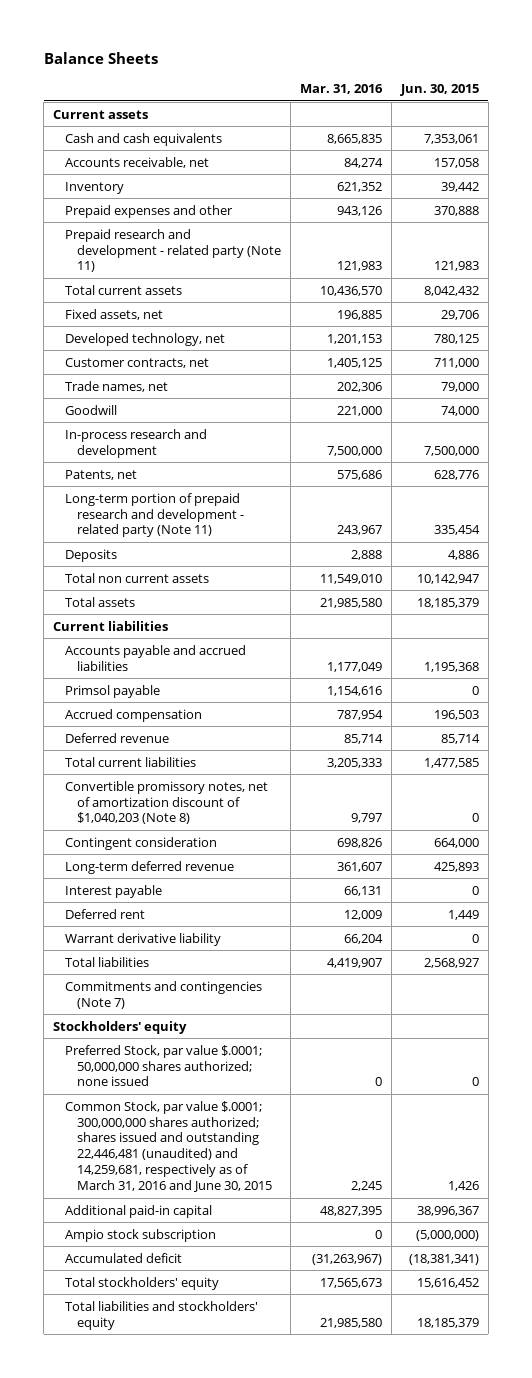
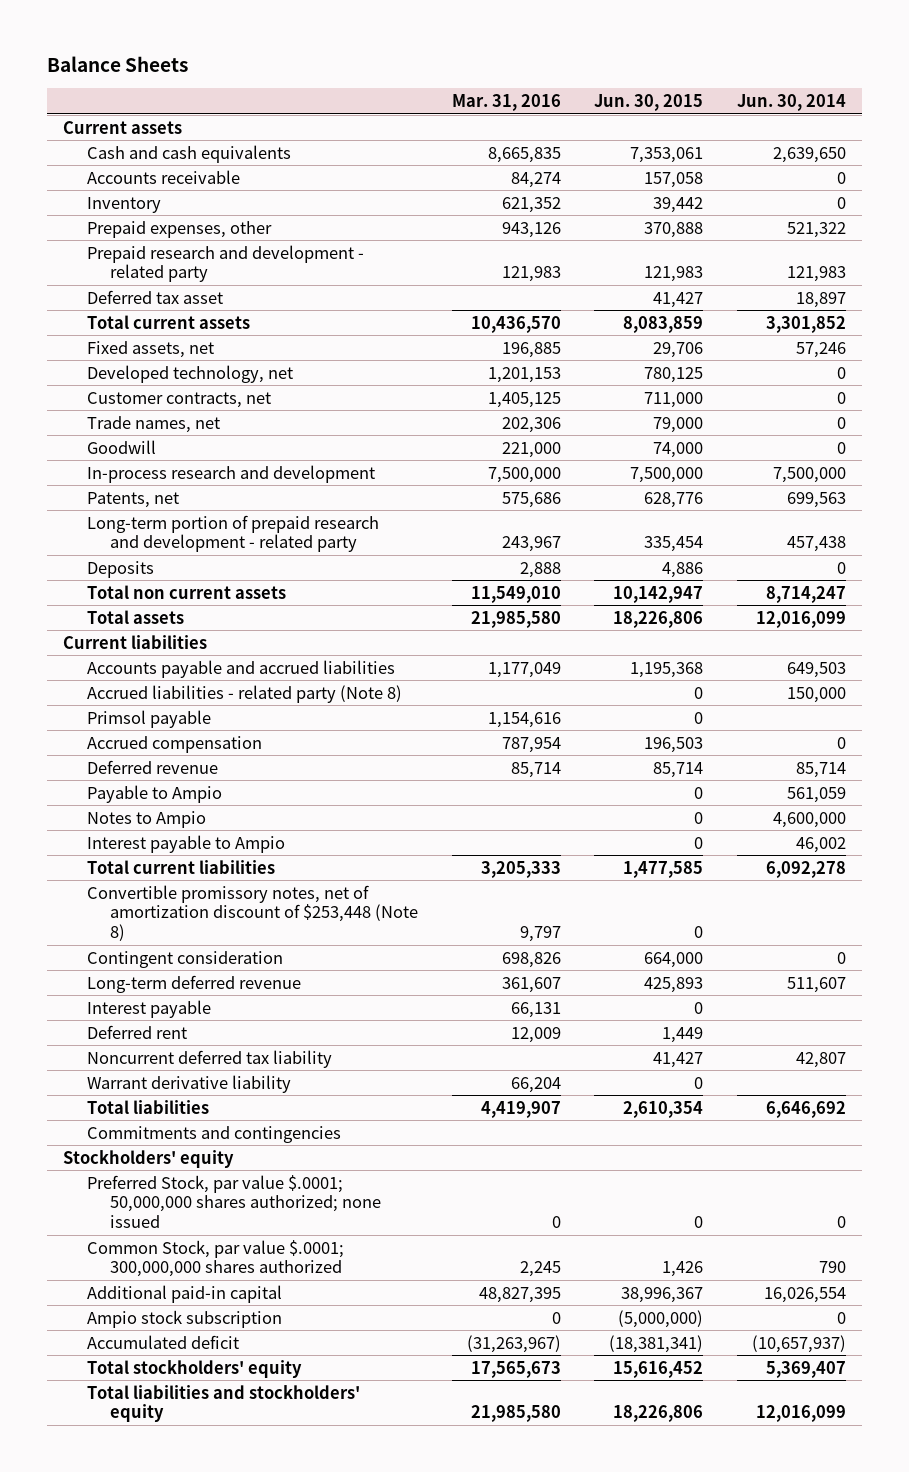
none -> [736,93,846,111] Jun. 30, 2014
[65,156,210,168] Accounts receivable, net -> [86,169,240,184] Accounts receivable
[65,204,234,218] Prepaid expenses and other -> [86,220,272,238] Prepaid expenses, other
[65,228,281,273] Prepaid research and development - related party (Note 11) -> [86,244,364,283] Prepaid research and development - related party
none -> [86,289,223,304] Deferred tax asset
[423,285,479,296] 8,042,432 -> [623,315,704,333] 8,083,859
[65,492,244,538] Long-term portion of prepaid research and development - related party (Note 11) -> [86,514,379,553] Long-term portion of prepaid research and development - related party
[416,597,479,608] 18,185,379 -> [613,610,704,628] 18,226,806
none -> [86,684,402,703] Accrued liabilities - related party (Note 8)
none -> [86,784,222,803] Payable to Ampio
none -> [86,810,206,828] Notes to Ampio
none -> [86,834,285,853] Interest payable to Ampio
[65,780,269,825] Convertible promissory notes, net of amortization discount of $1,040,203 (Note 8) -> [86,884,419,942] Convertible promissory notes, net of amortization discount of $253,448 (Note 8)
none -> [86,1049,332,1068] Noncurrent deferred tax liability
[423,957,479,968] 2,568,927 -> [623,1100,704,1118] 2,610,354
[65,980,263,1009] Commitments and contingencies (Note 7) -> [86,1125,341,1143] Commitments and contingencies
[65,1100,272,1193] Common Stock, par value $.0001; 300,000,000 shares authorized; shares issued and outstanding 22,446,481 (unaudited) and 14,259,681, respectively as of March 31, 2016 and June 30, 2015 -> [86,1239,344,1278] Common Stock, par value $.0001; 300,000,000 shares authorized
[416,1317,479,1328] 18,185,379 -> [613,1405,704,1423] 18,226,806

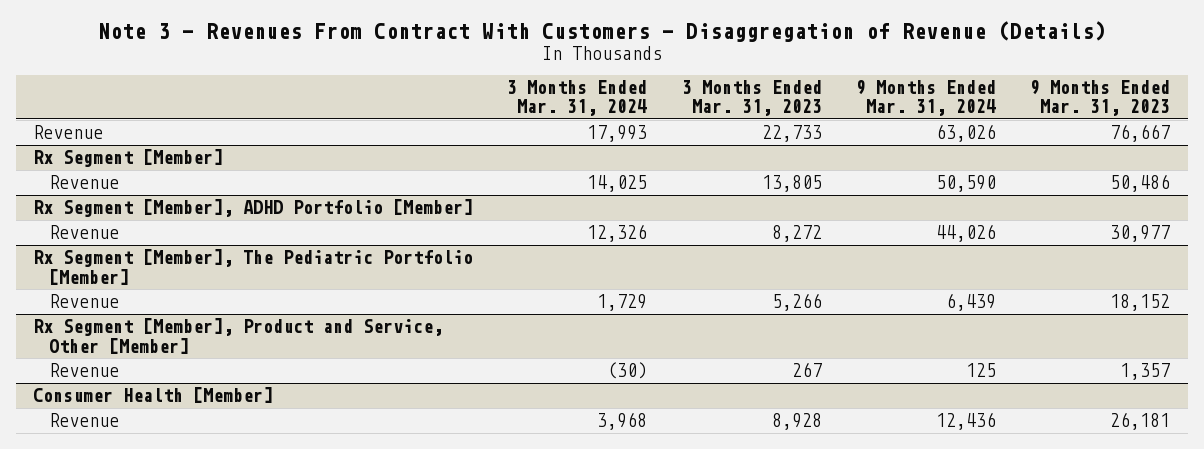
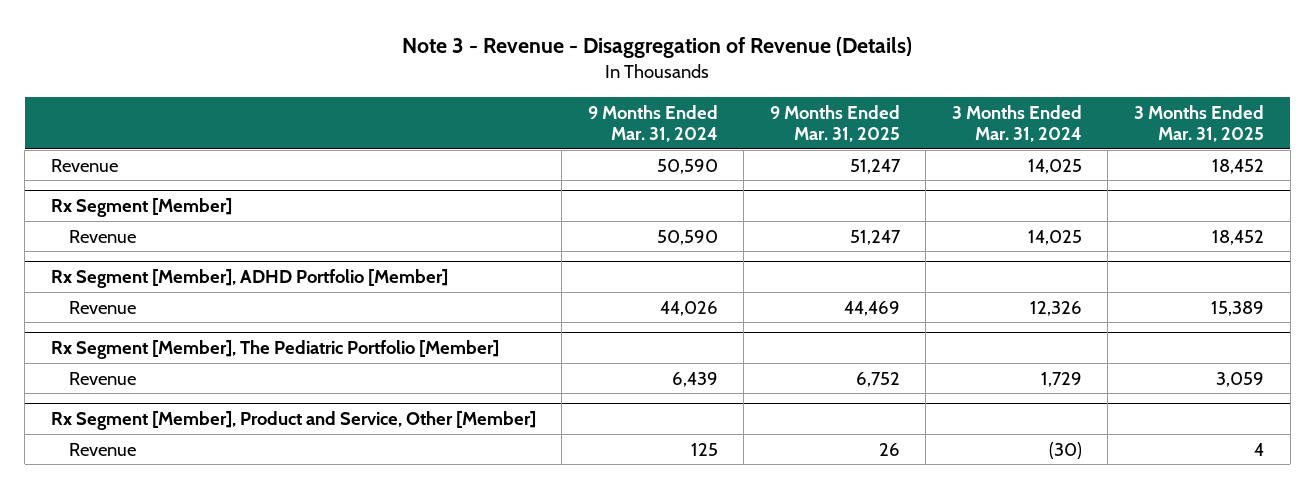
[97,21,1106,43] Note 3 - Revenues From Contract With Customers - Disaggregation of Revenue (Details) -> [402,37,913,59] Note 3 - Revenue - Disaggregation of Revenue (Details)
[681,80,822,117] 3 Months Ended Mar. 31, 2023 -> none
[1030,80,1171,117] 9 Months Ended Mar. 31, 2023 -> none
none -> [769,104,900,143] 9 Months Ended Mar. 31, 2025
none -> [1133,104,1264,143] 3 Months Ended Mar. 31, 2025
[587,125,648,143] 17,993 -> [1027,158,1082,174] 14,025
[936,124,997,143] 63,026 -> [656,158,718,174] 50,590
[33,387,274,404] Consumer Health [Member] -> none
[49,413,120,428] Revenue -> none

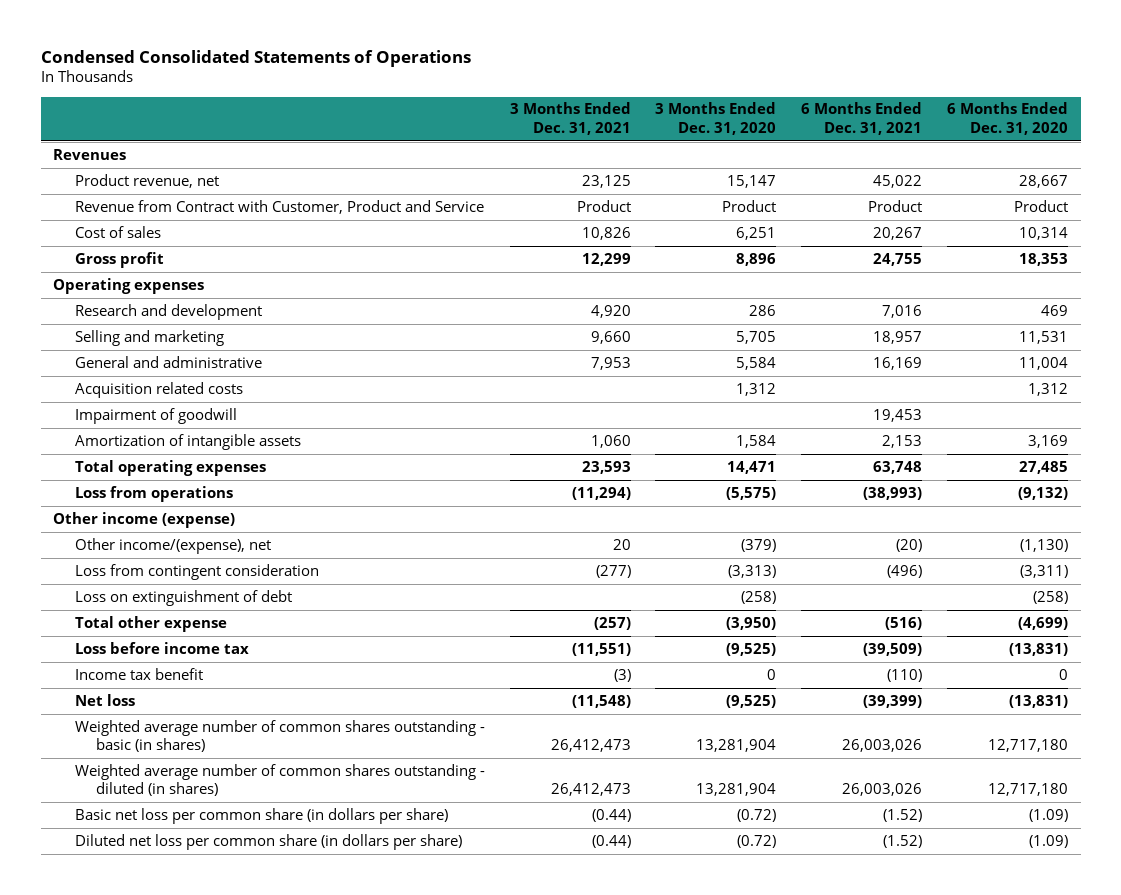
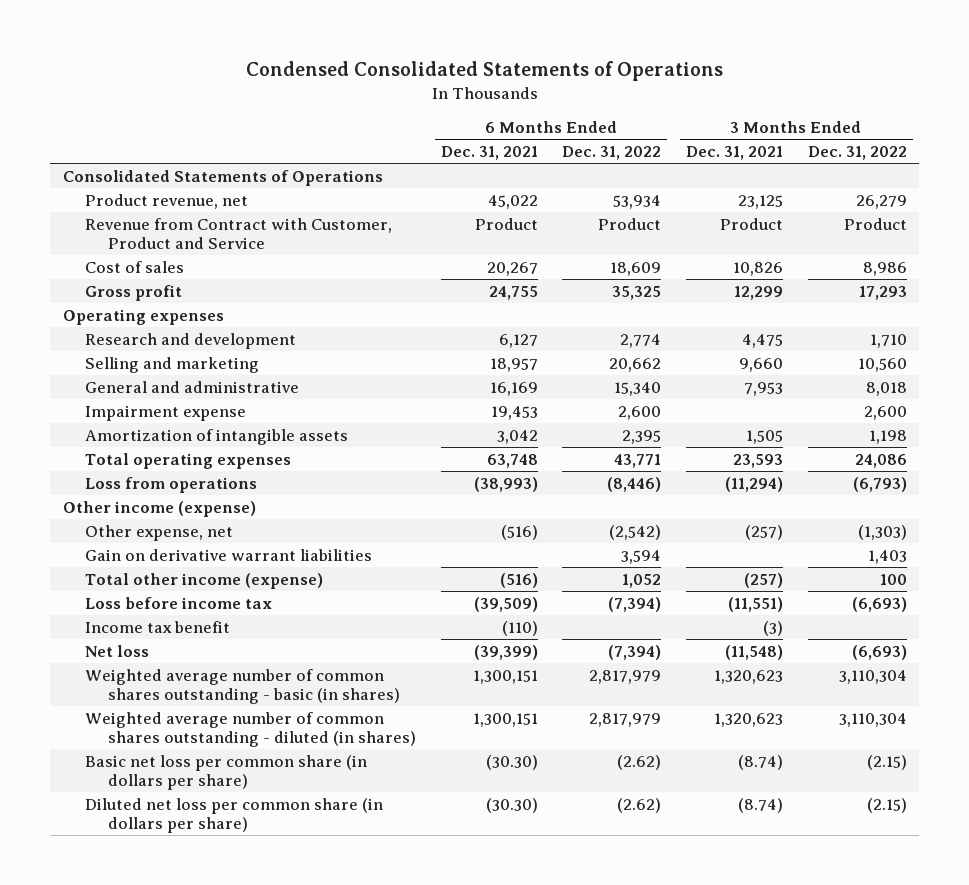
[655,102,777,135] 3 Months Ended Dec. 31, 2020 -> none
[947,102,1069,135] 6 Months Ended Dec. 31, 2020 -> none
none -> [562,146,662,161] Dec. 31, 2022
none -> [807,146,907,161] Dec. 31, 2022
[53,148,127,160] Revenues -> [62,169,383,186] Consolidated Statements of Operations
[590,304,631,318] 4,920 -> [741,333,783,348] 4,475
[882,304,923,318] 7,016 -> [498,333,538,348] 6,127
[74,381,243,398] Acquisition related costs -> none
[74,407,237,424] Impairment of goodwill -> [85,404,247,421] Impairment expense
[590,434,631,448] 1,060 -> [745,429,783,444] 1,505
[882,434,923,448] 2,153 -> [496,429,538,444] 3,042
[74,563,319,580] Loss from contingent consideration -> none
[74,589,292,606] Loss on extinguishment of debt -> none
[74,537,271,554] Other income/(expense), net -> [85,524,234,541] Other expense, net
[612,538,631,550] 20 -> [744,524,783,540] (257)
[896,538,923,552] (20) -> [500,524,538,540] (516)
none -> [85,548,373,561] Gain on derivative warrant liabilities
[74,615,227,632] Total other expense -> [85,572,324,589] Total other income (expense)
[550,739,631,753] 26,412,473 -> [713,669,783,684] 1,320,623
[842,739,923,753] 26,003,026 -> [472,669,538,684] 1,300,151
[550,783,631,797] 26,412,473 -> [713,712,783,727] 1,320,623
[842,783,923,797] 26,003,026 -> [472,712,538,727] 1,300,151
[591,808,631,822] (0.44) -> [737,754,783,770] (8.74)
[883,808,923,822] (1.52) -> [485,754,538,770] (30.30)
[591,834,631,848] (0.44) -> [737,797,783,813] (8.74)
[883,834,923,848] (1.52) -> [485,797,538,813] (30.30)

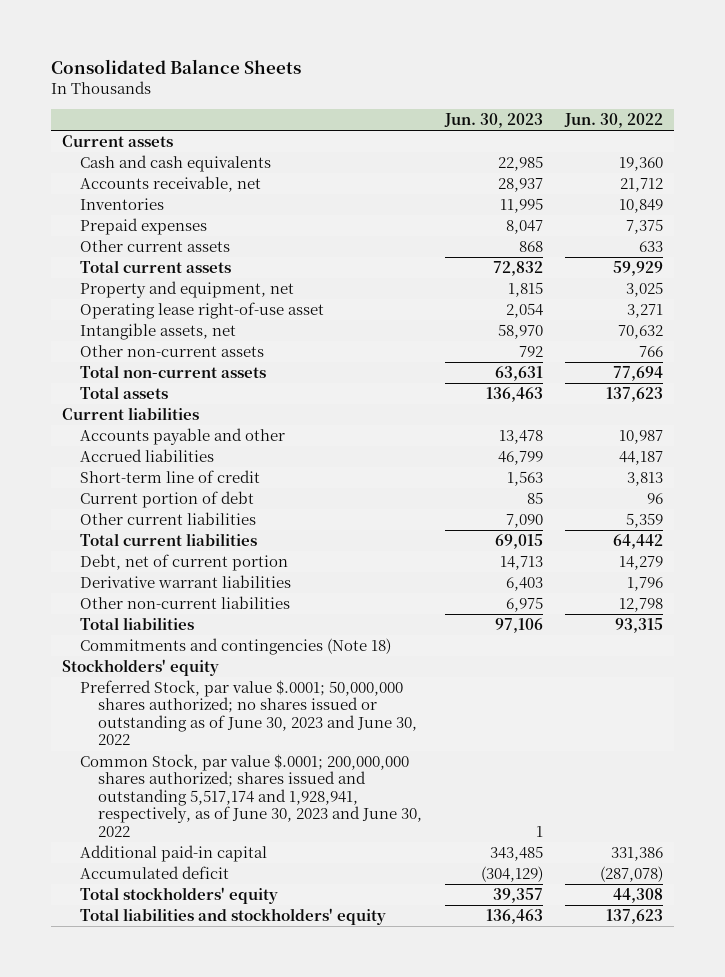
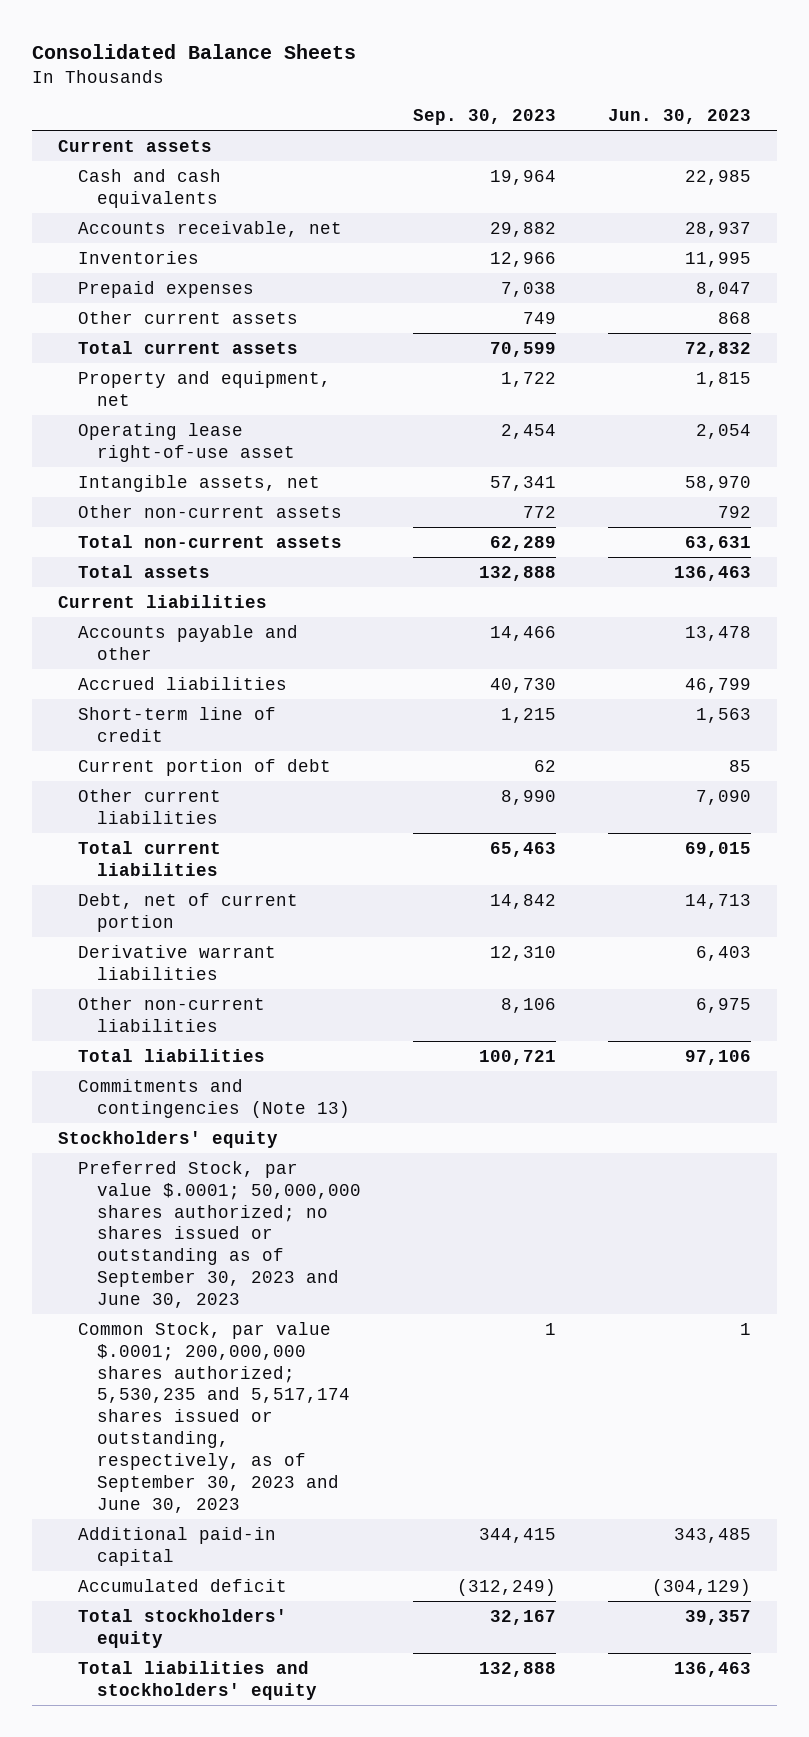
[563,113,663,129] Jun. 30, 2022 -> none
none -> [412,108,556,125] Sep. 30, 2023
[80,638,392,656] Commitments and contingencies (Note 18) -> [77,1078,350,1118] Commitments and contingencies (Note 13)
[80,680,418,746] Preferred Stock, par value $.0001; 50,000,000 shares authorized; no shares issued or outstanding as of June 30, 2023 and June 30, 2022 -> [77,1160,361,1309] Preferred Stock, par value $.0001; 50,000,000 shares authorized; no shares issued or outstanding as of September 30, 2023 and June 30, 2023
[80,754,423,837] Common Stock, par value $.0001; 200,000,000 shares authorized; shares issued and outstanding 5,517,174 and 1,928,941, respectively, as of June 30, 2023 and June 30, 2022 -> [77,1321,350,1514] Common Stock, par value $.0001; 200,000,000 shares authorized; 5,530,235 and 5,517,174 shares issued or outstanding, respectively, as of September 30, 2023 and June 30, 2023

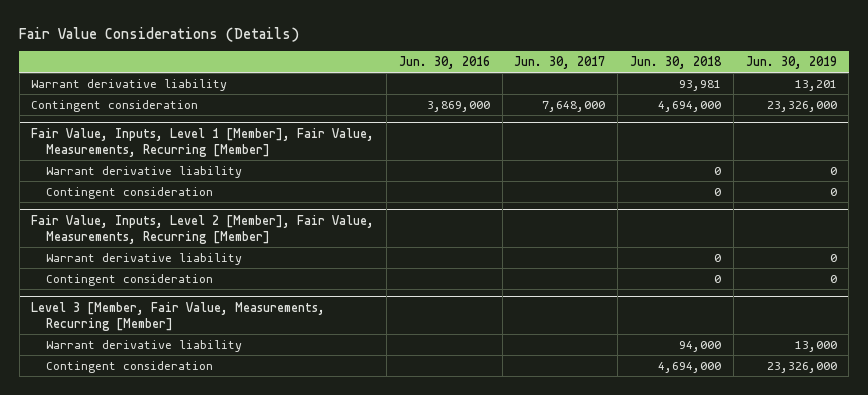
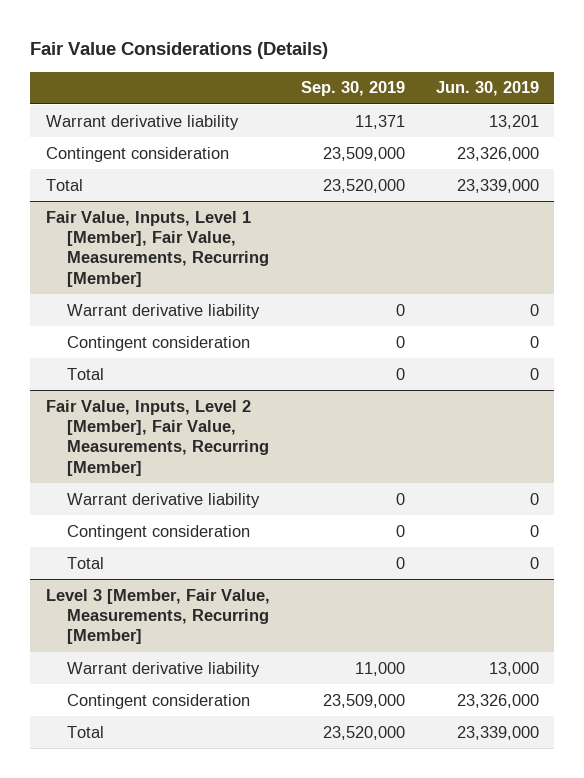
[398,56,490,70] Jun. 30, 2016 -> none
[514,56,606,70] Jun. 30, 2017 -> none
[629,56,722,70] Jun. 30, 2018 -> none
none -> [300,81,405,97] Sep. 30, 2019
none -> [45,178,83,191] Total
none -> [67,367,105,380] Total
none -> [67,556,105,569] Total
none -> [67,725,105,738] Total

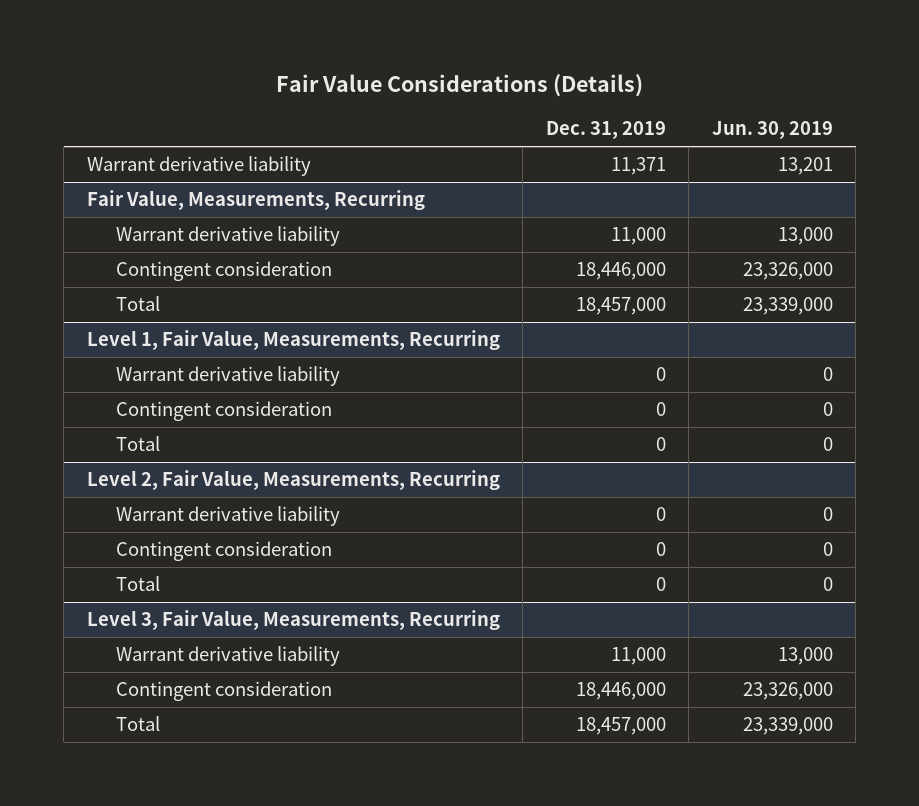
[300,81,405,97] Sep. 30, 2019 -> none
none -> [545,121,666,140] Dec. 31, 2019
none -> [86,190,425,211] Fair Value, Measurements, Recurring
none -> [115,226,340,247] Warrant derivative liability
[45,210,270,287] Fair Value, Inputs, Level 1 [Member], Fair Value, Measurements, Recurring [Member] -> [86,330,500,351] Level 1, Fair Value, Measurements, Recurring
[45,399,270,476] Fair Value, Inputs, Level 2 [Member], Fair Value, Measurements, Recurring [Member] -> [86,470,500,491] Level 2, Fair Value, Measurements, Recurring
[45,588,270,645] Level 3 [Member, Fair Value, Measurements, Recurring [Member] -> [86,610,500,631] Level 3, Fair Value, Measurements, Recurring

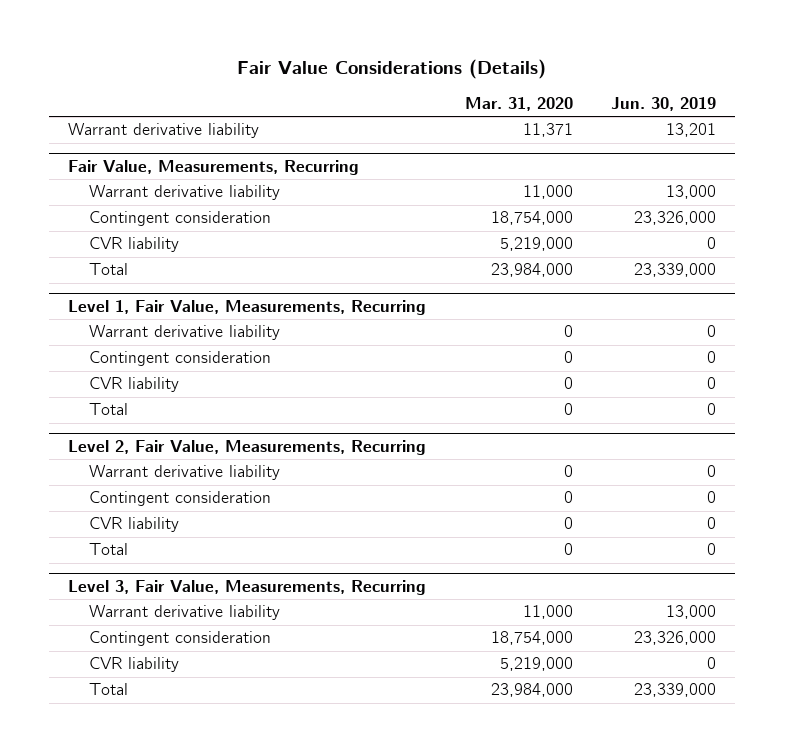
[545,121,666,140] Dec. 31, 2019 -> none
none -> [464,97,573,112] Mar. 31, 2020
none -> [88,237,179,253] CVR liability
none -> [88,377,179,393] CVR liability
none -> [88,517,179,533] CVR liability
none -> [88,657,179,673] CVR liability

